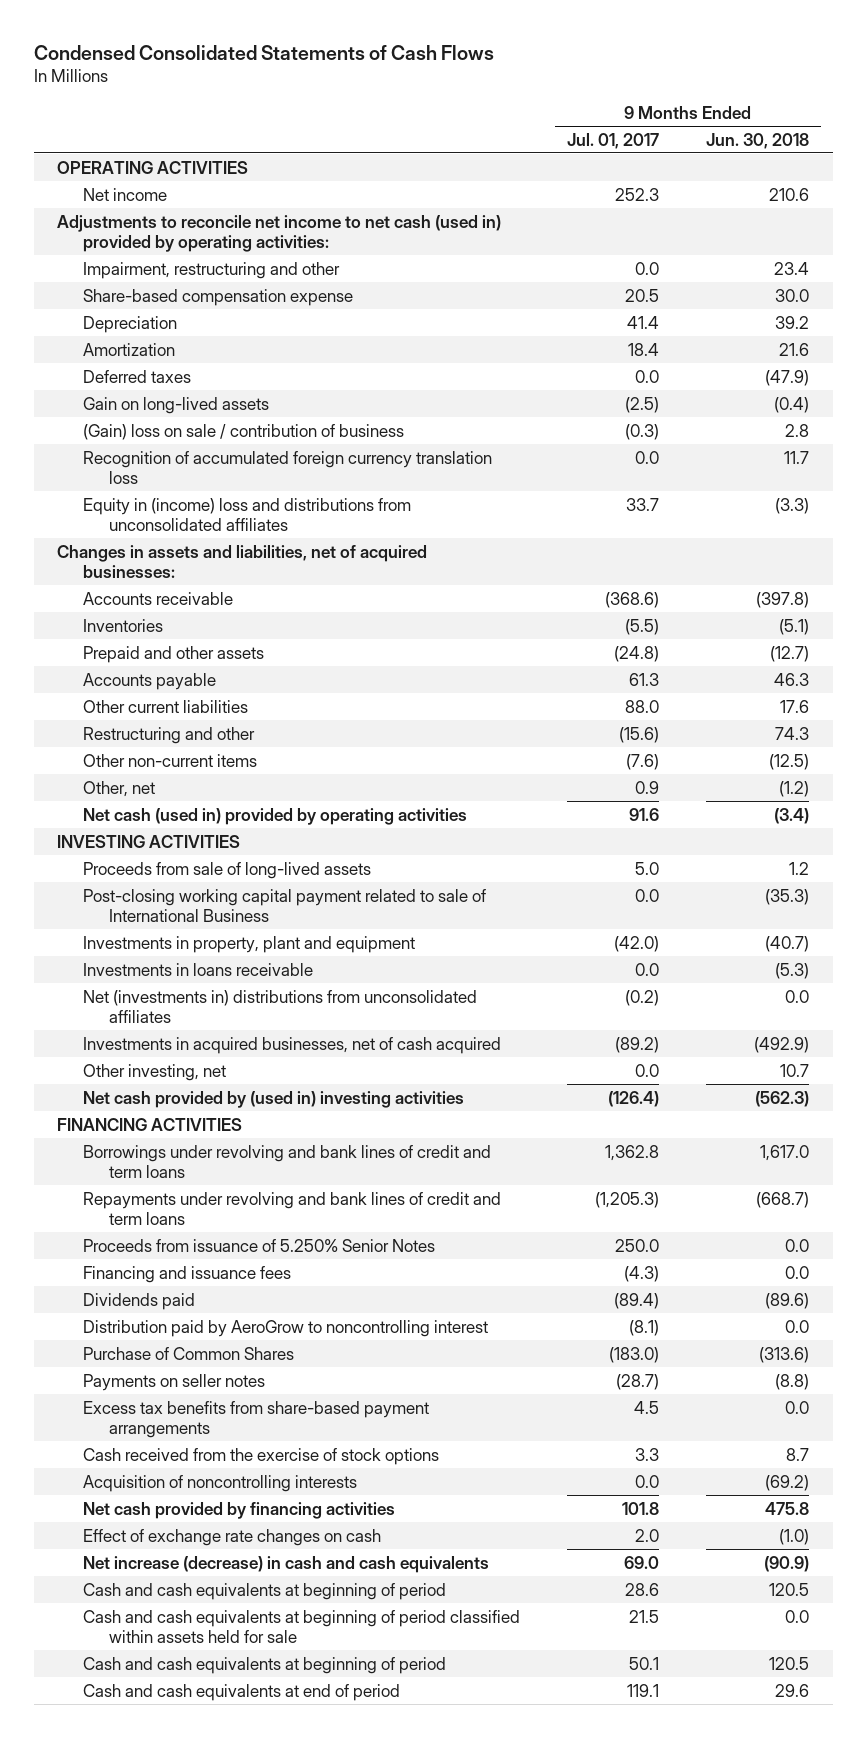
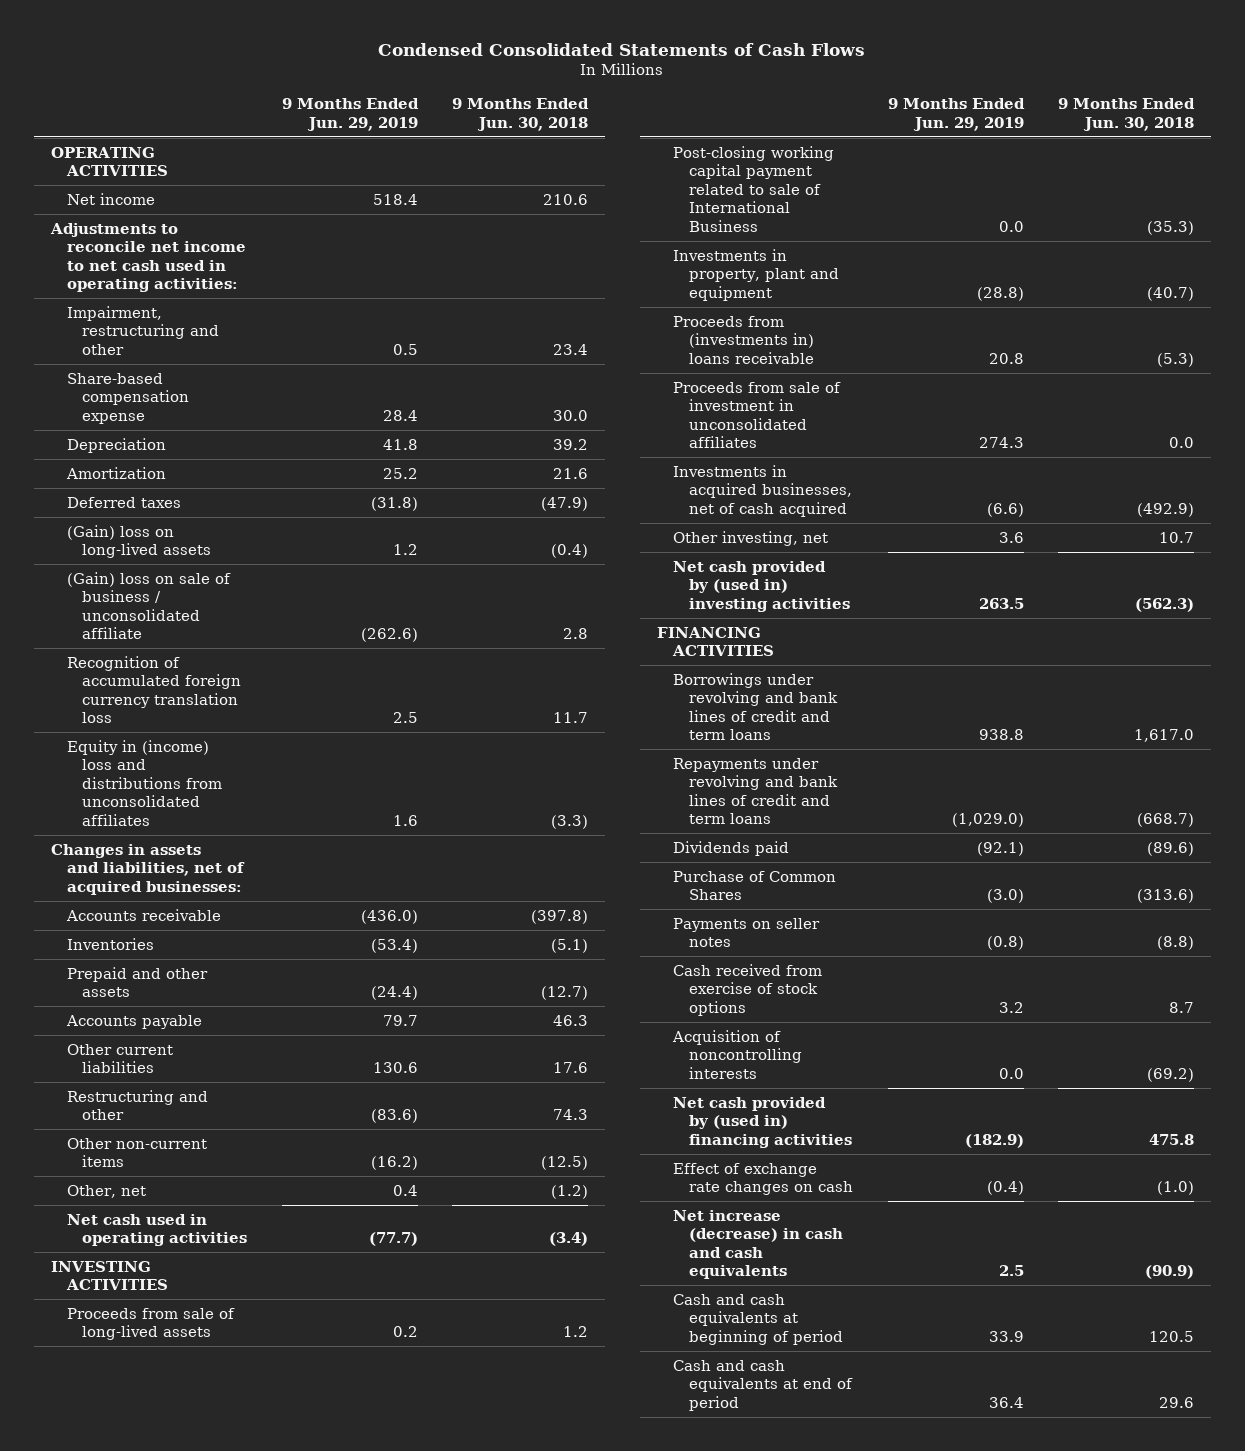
[567,132,660,149] Jul. 01, 2017 -> none
none -> [281,98,419,131] 9 Months Ended Jun. 29, 2019
[57,214,502,253] Adjustments to reconcile net income to net cash (used in) provided by operating activities: -> [49,222,246,293] Adjustments to reconcile net income to net cash used in operating activities:
[83,396,270,414] Gain on long-lived assets -> [66,524,212,559] (Gain) loss on long-lived assets
[83,423,405,440] (Gain) loss on sale / contribution of business -> [66,571,231,640] (Gain) loss on sale of business / unconsolidated affiliate
[83,807,468,825] Net cash (used in) provided by operating activities -> [66,1213,248,1247] Net cash used in operating activities
[83,962,314,976] Investments in loans receivable -> [673,315,815,364] Proceeds from (investments in) loans receivable
[83,989,478,1024] Net (investments in) distributions from unconsolidated affiliates -> [673,381,842,449] Proceeds from sale of investment in unconsolidated affiliates
[83,1238,436,1252] Proceeds from issuance of 5.250% Senior Notes -> none
[83,1265,292,1283] Financing and issuance fees -> none
[83,1319,489,1337] Distribution paid by AeroGrow to noncontrolling interest -> none
[83,1400,430,1439] Excess tax benefits from share-based payment arrangements -> none
[83,1447,440,1465] Cash received from the exercise of stock options -> [673,963,823,1016] Cash received from exercise of stock options
[83,1501,396,1519] Net cash provided by financing activities -> [673,1096,853,1148] Net cash provided by (used in) financing activities
[83,1609,521,1644] Cash and cash equivalents at beginning of period classified within assets held for sale -> none
[83,1656,447,1674] Cash and cash equivalents at beginning of period -> none

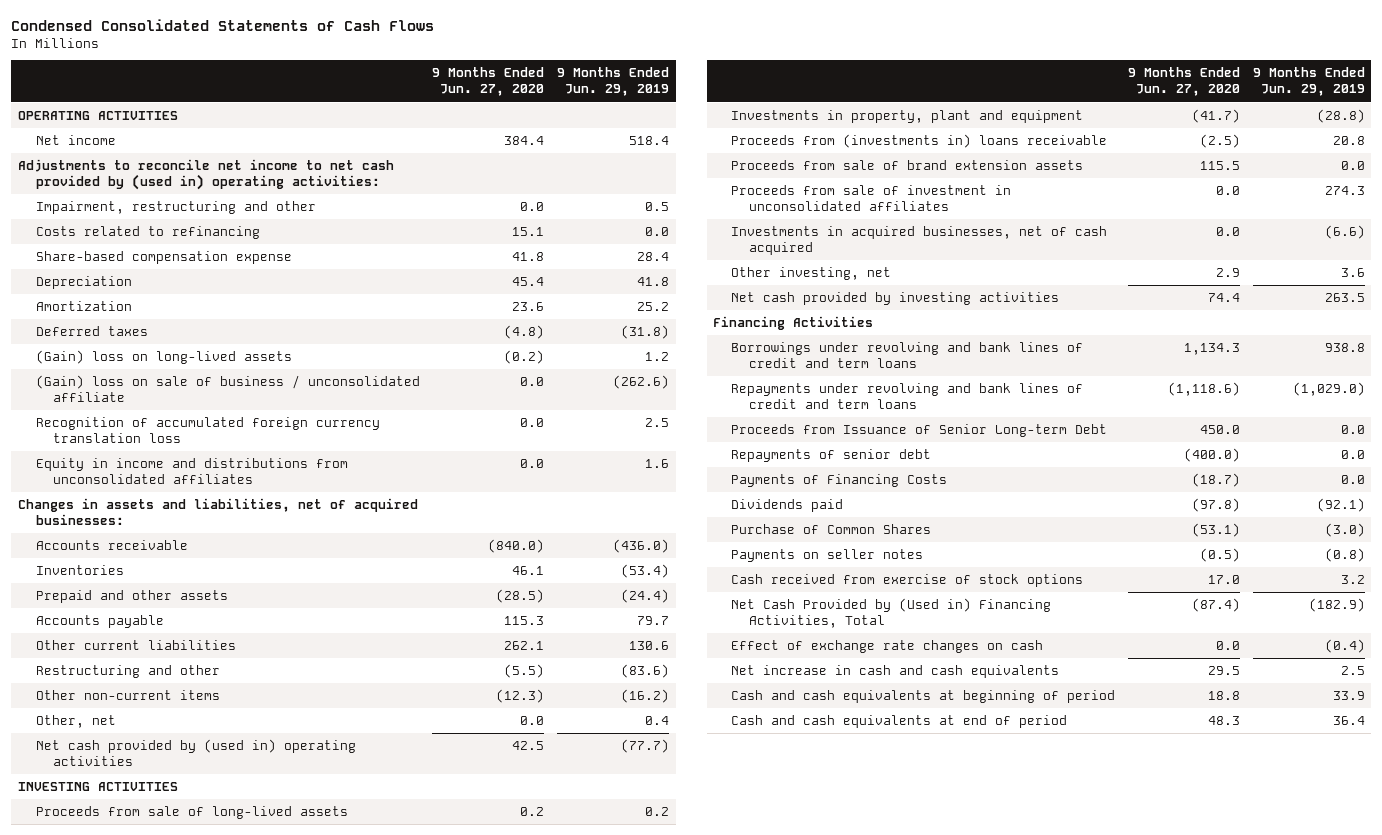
[451,98,589,131] 9 Months Ended Jun. 30, 2018 -> none
none -> [432,67,545,97] 9 Months Ended Jun. 27, 2020
[49,222,246,293] Adjustments to reconcile net income to net cash used in operating activities: -> [17,159,394,190] Adjustments to reconcile net income to net cash provided by (used in) operating activities:
none -> [35,226,260,240] Costs related to refinancing
[66,739,223,826] Equity in (income) loss and distributions from unconsolidated affiliates -> [35,458,348,484] Equity in income and distributions from unconsolidated affiliates
[66,1213,248,1247] Net cash used in operating activities -> [35,739,356,766] Net cash provided by (used in) operating activities
[673,145,835,232] Post-closing working capital payment related to sale of International Business -> none
none -> [731,160,1084,171] Proceeds from sale of brand extension assets
[673,560,851,612] Net cash provided by (used in) investing activities -> [731,292,1060,306] Net cash provided by investing activities
[657,626,775,657] FINANCING ACTIVITIES -> [713,316,874,331] Financing Activities
none -> [731,424,1108,438] Proceeds from Issuance of Senior Long-term Debt
none -> [731,449,932,463] Repayments of senior debt
none -> [731,474,948,488] Payments of Financing Costs
[672,1029,803,1079] Acquisition of noncontrolling interests -> none
[673,1096,853,1148] Net cash provided by (used in) financing activities -> [731,598,1052,628] Net Cash Provided by (Used in) Financing Activities, Total
[673,1209,844,1280] Net increase (decrease) in cash and cash equivalents -> [731,665,1060,679] Net increase in cash and cash equivalents

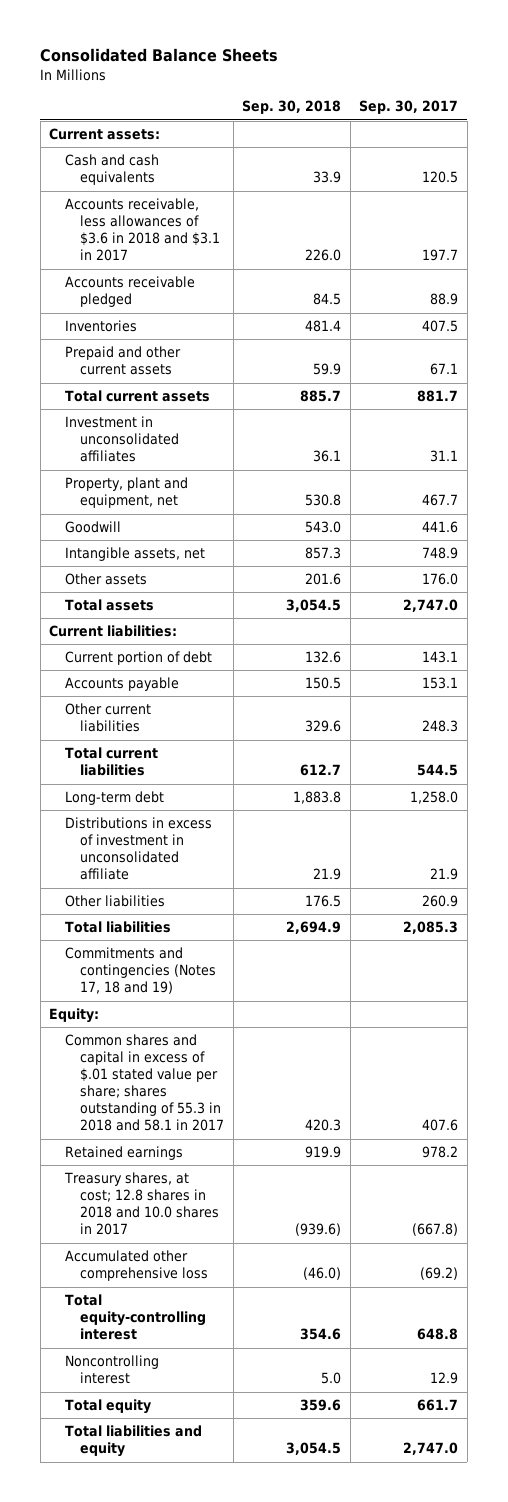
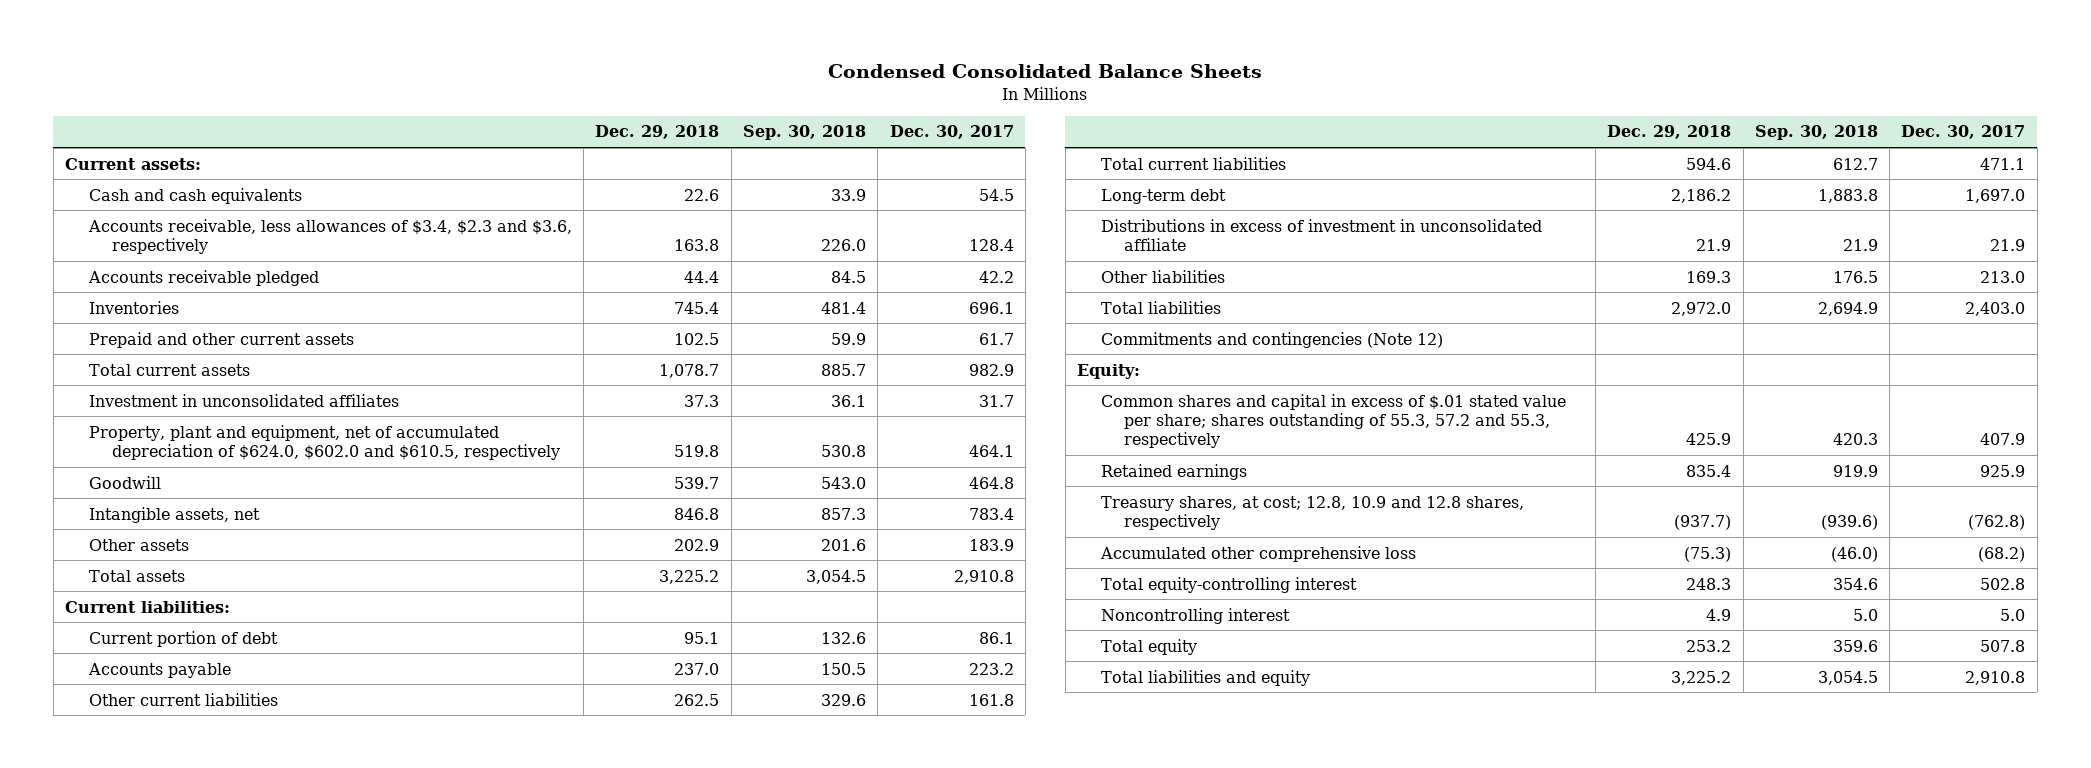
[40,48,279,63] Consolidated Balance Sheets -> [828,64,1263,79] Condensed Consolidated Balance Sheets
[359,100,459,115] Sep. 30, 2017 -> none
none -> [595,125,720,140] Dec. 29, 2018
none -> [889,125,1014,140] Dec. 30, 2017
[64,198,221,262] Accounts receivable, less allowances of $3.6 in 2018 and $3.1 in 2017 -> [87,218,572,255] Accounts receivable, less allowances of $3.4, $2.3 and $3.6, respectively
[64,477,188,509] Property, plant and equipment, net -> [88,424,561,461] Property, plant and equipment, net of accumulated depreciation of $624.0, $602.0 and $610.5, respectively
[64,947,217,995] Commitments and contingencies (Notes 17, 18 and 19) -> [1100,331,1443,348] Commitments and contingencies (Note 12)
[64,1034,225,1132] Common shares and capital in excess of $.01 stated value per share; shares outstanding of 55.3 in 2018 and 58.1 in 2017 -> [1100,393,1566,449] Common shares and capital in excess of $.01 stated value per share; shares outstanding of 55.3, 57.2 and 55.3, respectively
[63,1172,220,1236] Treasury shares, at cost; 12.8 shares in 2018 and 10.0 shares in 2017 -> [1100,495,1524,531] Treasury shares, at cost; 12.8, 10.9 and 12.8 shares, respectively

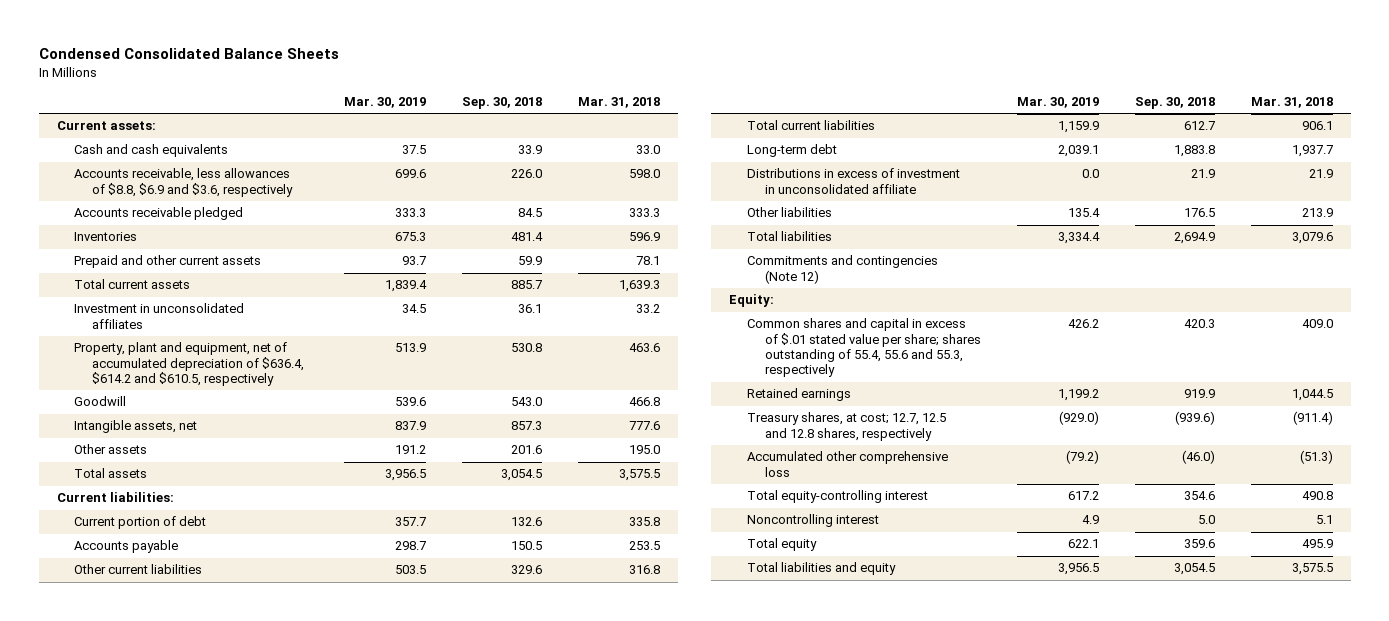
[595,125,720,140] Dec. 29, 2018 -> none
[889,125,1014,140] Dec. 30, 2017 -> none
none -> [344,97,427,109] Mar. 30, 2019
none -> [578,97,661,109] Mar. 31, 2018
[87,218,572,255] Accounts receivable, less allowances of $3.4, $2.3 and $3.6, respectively -> [74,168,294,197] Accounts receivable, less allowances of $8.8, $6.9 and $3.6, respectively
[88,424,561,461] Property, plant and equipment, net of accumulated depreciation of $624.0, $602.0 and $610.5, respectively -> [74,342,305,387] Property, plant and equipment, net of accumulated depreciation of $636.4, $614.2 and $610.5, respectively
[1100,393,1566,449] Common shares and capital in excess of $.01 stated value per share; shares outstanding of 55.3, 57.2 and 55.3, respectively -> [746,318,981,378] Common shares and capital in excess of $.01 stated value per share; shares outstanding of 55.4, 55.6 and 55.3, respectively
[1100,495,1524,531] Treasury shares, at cost; 12.8, 10.9 and 12.8 shares, respectively -> [746,412,946,441] Treasury shares, at cost; 12.7, 12.5 and 12.8 shares, respectively

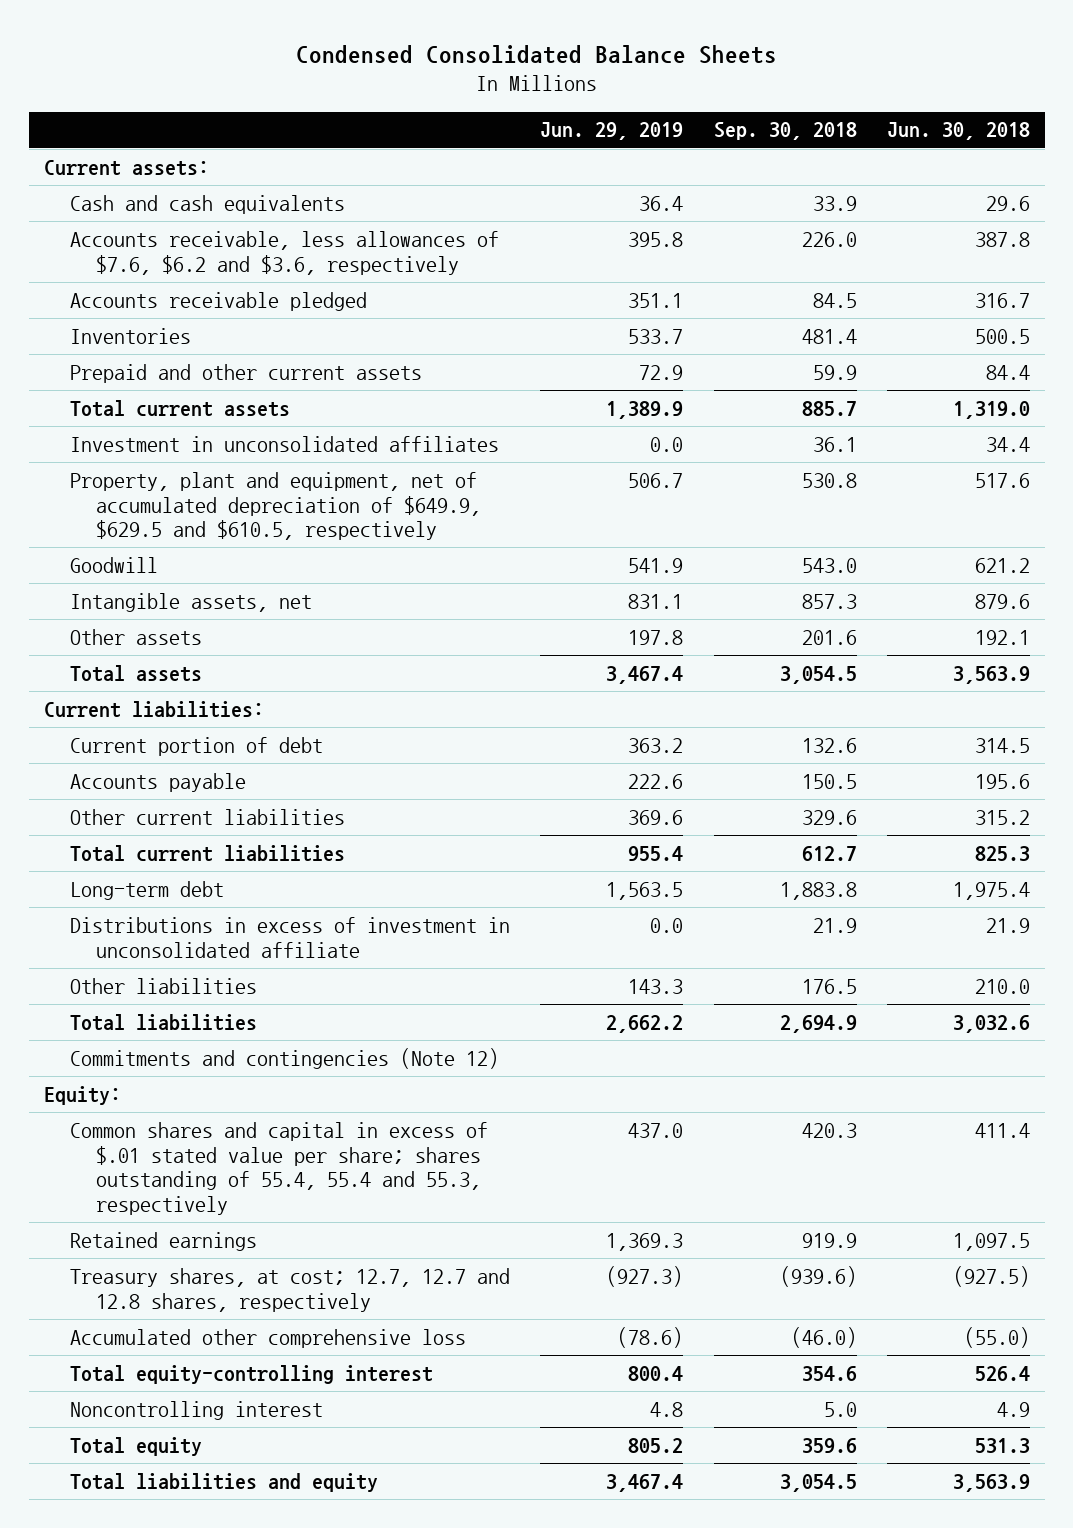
[344,97,427,109] Mar. 30, 2019 -> none
[578,97,661,109] Mar. 31, 2018 -> none
none -> [540,122,684,141] Jun. 29, 2019
none -> [886,122,1030,141] Jun. 30, 2018
[74,168,294,197] Accounts receivable, less allowances of $8.8, $6.9 and $3.6, respectively -> [69,230,499,275] Accounts receivable, less allowances of $7.6, $6.2 and $3.6, respectively
[74,342,305,387] Property, plant and equipment, net of accumulated depreciation of $636.4, $614.2 and $610.5, respectively -> [69,471,482,541] Property, plant and equipment, net of accumulated depreciation of $649.9, $629.5 and $610.5, respectively
[746,318,981,378] Common shares and capital in excess of $.01 stated value per share; shares outstanding of 55.4, 55.6 and 55.3, respectively -> [69,1121,488,1216] Common shares and capital in excess of $.01 stated value per share; shares outstanding of 55.4, 55.4 and 55.3, respectively
[746,412,946,441] Treasury shares, at cost; 12.7, 12.5 and 12.8 shares, respectively -> [69,1267,510,1312] Treasury shares, at cost; 12.7, 12.7 and 12.8 shares, respectively

